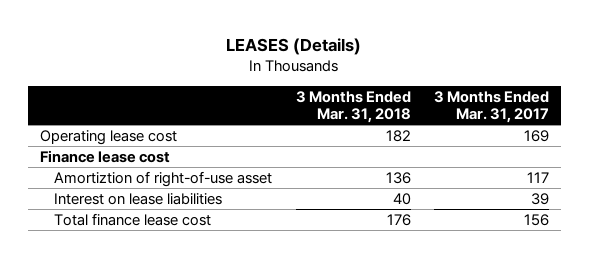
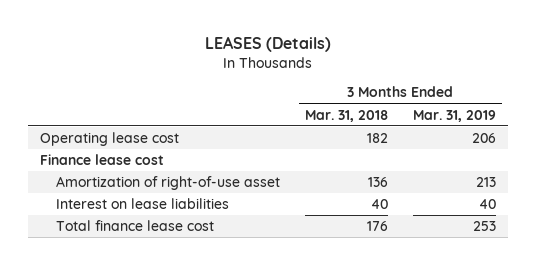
[434,90,550,123] 3 Months Ended Mar. 31, 2017 -> none
none -> [412,109,496,122] Mar. 31, 2019
[54,170,273,187] Amortiztion of right-of-use asset -> [55,175,280,190] Amortization of right-of-use asset

